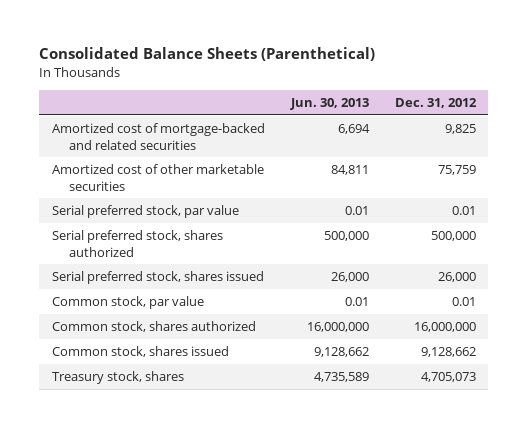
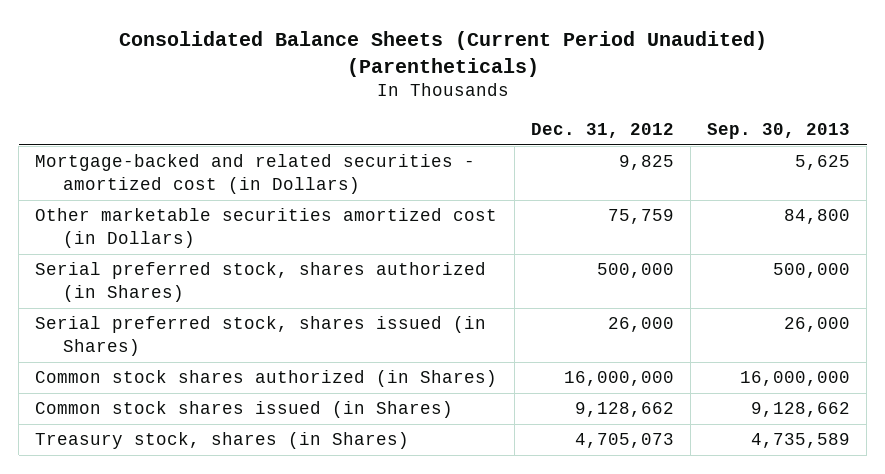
[39,47,376,62] Consolidated Balance Sheets (Parenthetical) -> [118,30,767,77] Consolidated Balance Sheets (Current Period Unaudited) (Parentheticals)
[289,98,369,111] Jun. 30, 2013 -> none
none -> [707,123,851,140] Sep. 30, 2013
[51,205,239,219] Serial preferred stock, par value -> none
[51,296,204,310] Common stock, par value -> none
[51,123,265,150] Amortized cost of mortgage-backed and related securities -> [35,154,476,194] Mortgage-backed and related securities - amortized cost (in Dollars)
[51,164,264,191] Amortized cost of other marketable securities -> [35,208,498,248] Other marketable securities amortized cost (in Dollars)
[51,230,223,257] Serial preferred stock, shares authorized -> [35,262,487,302] Serial preferred stock, shares authorized (in Shares)
[51,271,264,285] Serial preferred stock, shares issued -> [35,316,487,356] Serial preferred stock, shares issued (in Shares)
[51,321,256,333] Common stock, shares authorized -> [35,370,498,388] Common stock shares authorized (in Shares)
[51,346,229,358] Common stock, shares issued -> [35,401,454,419] Common stock shares issued (in Shares)
[51,371,184,385] Treasury stock, shares -> [35,432,410,450] Treasury stock, shares (in Shares)

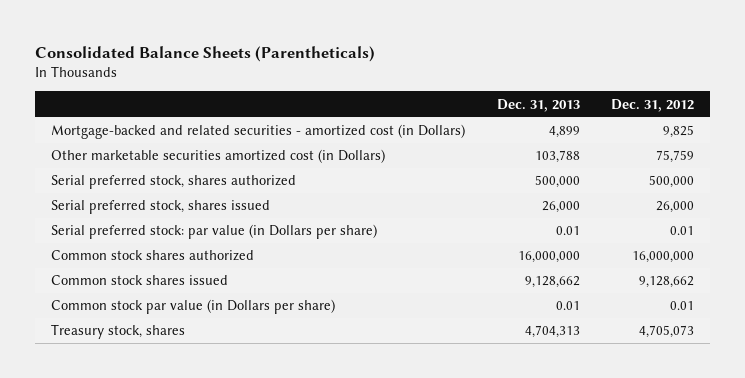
[118,30,767,77] Consolidated Balance Sheets (Current Period Unaudited) (Parentheticals) -> [35,45,376,62] Consolidated Balance Sheets (Parentheticals)
[707,123,851,140] Sep. 30, 2013 -> none
none -> [496,98,580,112] Dec. 31, 2013
[35,262,487,302] Serial preferred stock, shares authorized (in Shares) -> [50,175,296,190] Serial preferred stock, shares authorized
[35,316,487,356] Serial preferred stock, shares issued (in Shares) -> [50,200,270,215] Serial preferred stock, shares issued
none -> [50,224,377,240] Serial preferred stock: par value (in Dollars per share)
[35,370,498,388] Common stock shares authorized (in Shares) -> [50,250,254,262] Common stock shares authorized
[35,401,454,419] Common stock shares issued (in Shares) -> [50,275,228,286] Common stock shares issued
none -> [50,299,335,315] Common stock par value (in Dollars per share)
[35,432,410,450] Treasury stock, shares (in Shares) -> [50,324,185,340] Treasury stock, shares

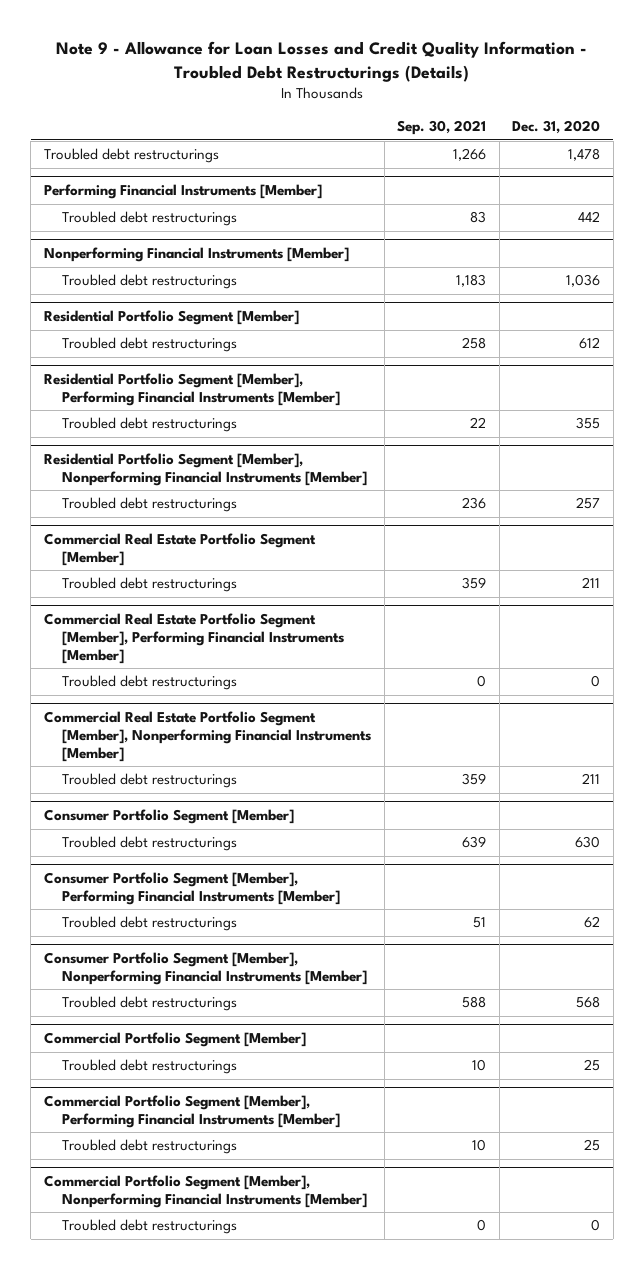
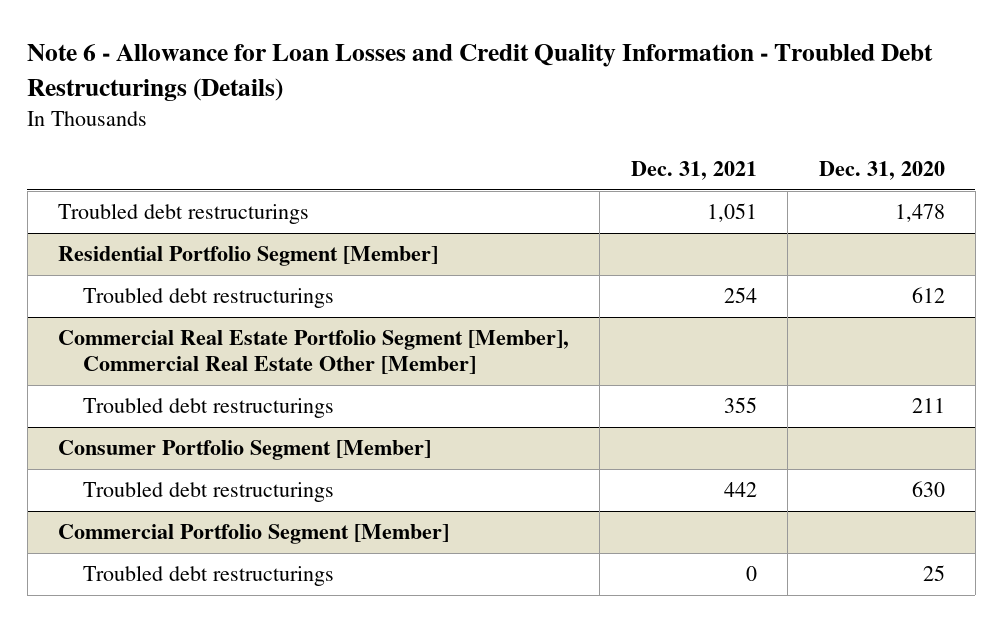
[56,41,588,82] Note 9 - Allowance for Loan Losses and Credit Quality Information - Troubled Debt Restructurings (Details) -> [27,44,934,101] Note 6 - Allowance for Loan Losses and Credit Quality Information - Troubled Debt Restructurings (Details)
[397,120,487,136] Sep. 30, 2021 -> none
none -> [630,160,757,180] Dec. 31, 2021
[44,184,323,200] Performing Financial Instruments [Member] -> none
[62,211,238,227] Troubled debt restructurings -> none
[44,247,350,263] Nonperforming Financial Instruments [Member] -> none
[62,274,238,290] Troubled debt restructurings -> none
[44,373,341,406] Residential Portfolio Segment [Member], Performing Financial Instruments [Member] -> none
[62,417,238,433] Troubled debt restructurings -> none
[44,453,368,486] Residential Portfolio Segment [Member], Nonperforming Financial Instruments [Member] -> none
[62,497,238,513] Troubled debt restructurings -> none
[62,577,238,593] Troubled debt restructurings -> none
[44,613,345,664] Commercial Real Estate Portfolio Segment [Member], Performing Financial Instruments [Member] -> none
[62,675,238,691] Troubled debt restructurings -> none
[44,711,372,762] Commercial Real Estate Portfolio Segment [Member], Nonperforming Financial Instruments [Member] -> none
[44,533,317,566] Commercial Real Estate Portfolio Segment [Member] -> [58,330,570,375] Commercial Real Estate Portfolio Segment [Member], Commercial Real Estate Other [Member]
[44,872,341,905] Consumer Portfolio Segment [Member], Performing Financial Instruments [Member] -> none
[62,916,238,932] Troubled debt restructurings -> none
[44,952,368,985] Consumer Portfolio Segment [Member], Nonperforming Financial Instruments [Member] -> none
[62,996,238,1012] Troubled debt restructurings -> none
[44,1095,341,1128] Commercial Portfolio Segment [Member], Performing Financial Instruments [Member] -> none
[62,1139,238,1155] Troubled debt restructurings -> none
[44,1175,368,1208] Commercial Portfolio Segment [Member], Nonperforming Financial Instruments [Member] -> none
[62,1219,238,1235] Troubled debt restructurings -> none

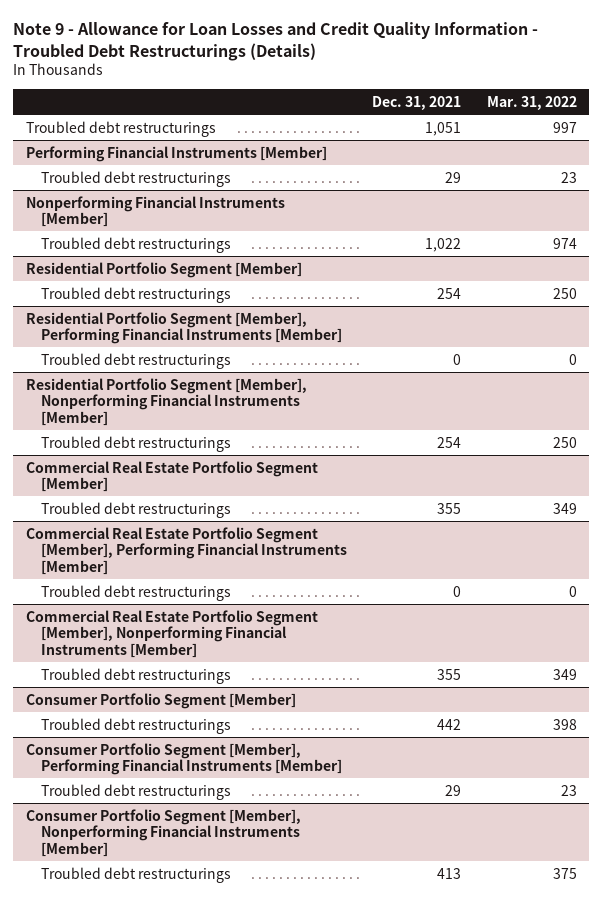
[27,44,934,101] Note 6 - Allowance for Loan Losses and Credit Quality Information - Troubled Debt Restructurings (Details) -> [12,21,538,61] Note 9 - Allowance for Loan Losses and Credit Quality Information - Troubled Debt Restructurings (Details)
[818,160,945,180] Dec. 31, 2020 -> none
none -> [486,96,577,111] Mar. 31, 2022
none -> [25,145,327,162] Performing Financial Instruments [Member]
none -> [41,170,232,187] Troubled debt restructurings
none -> [25,195,285,228] Nonperforming Financial Instruments [Member]
none -> [41,236,232,253] Troubled debt restructurings
none -> [25,311,343,345] Residential Portfolio Segment [Member], Performing Financial Instruments [Member]
none -> [41,352,232,369] Troubled debt restructurings
none -> [25,377,307,426] Residential Portfolio Segment [Member], Nonperforming Financial Instruments [Member]
none -> [41,435,232,452] Troubled debt restructurings
[58,330,570,375] Commercial Real Estate Portfolio Segment [Member], Commercial Real Estate Other [Member] -> [25,460,318,493] Commercial Real Estate Portfolio Segment [Member]
none -> [25,526,348,575] Commercial Real Estate Portfolio Segment [Member], Performing Financial Instruments [Member]
none -> [41,584,232,601] Troubled debt restructurings
none -> [25,609,318,658] Commercial Real Estate Portfolio Segment [Member], Nonperforming Financial Instruments [Member]
none -> [41,667,232,684] Troubled debt restructurings
[58,524,450,545] Commercial Portfolio Segment [Member] -> none
none -> [25,742,343,776] Consumer Portfolio Segment [Member], Performing Financial Instruments [Member]
[745,566,757,582] 0 -> [445,784,462,796] 29
none -> [25,808,301,857] Consumer Portfolio Segment [Member], Nonperforming Financial Instruments [Member]
none -> [41,866,232,883] Troubled debt restructurings

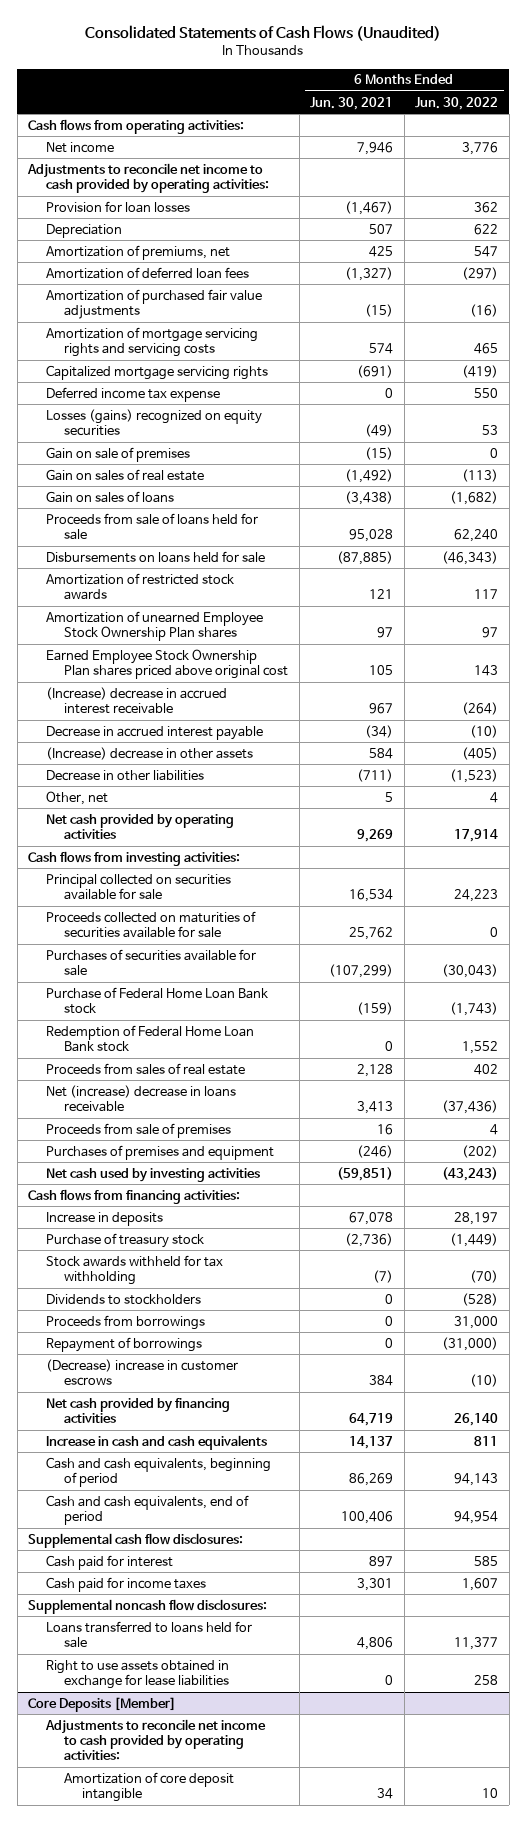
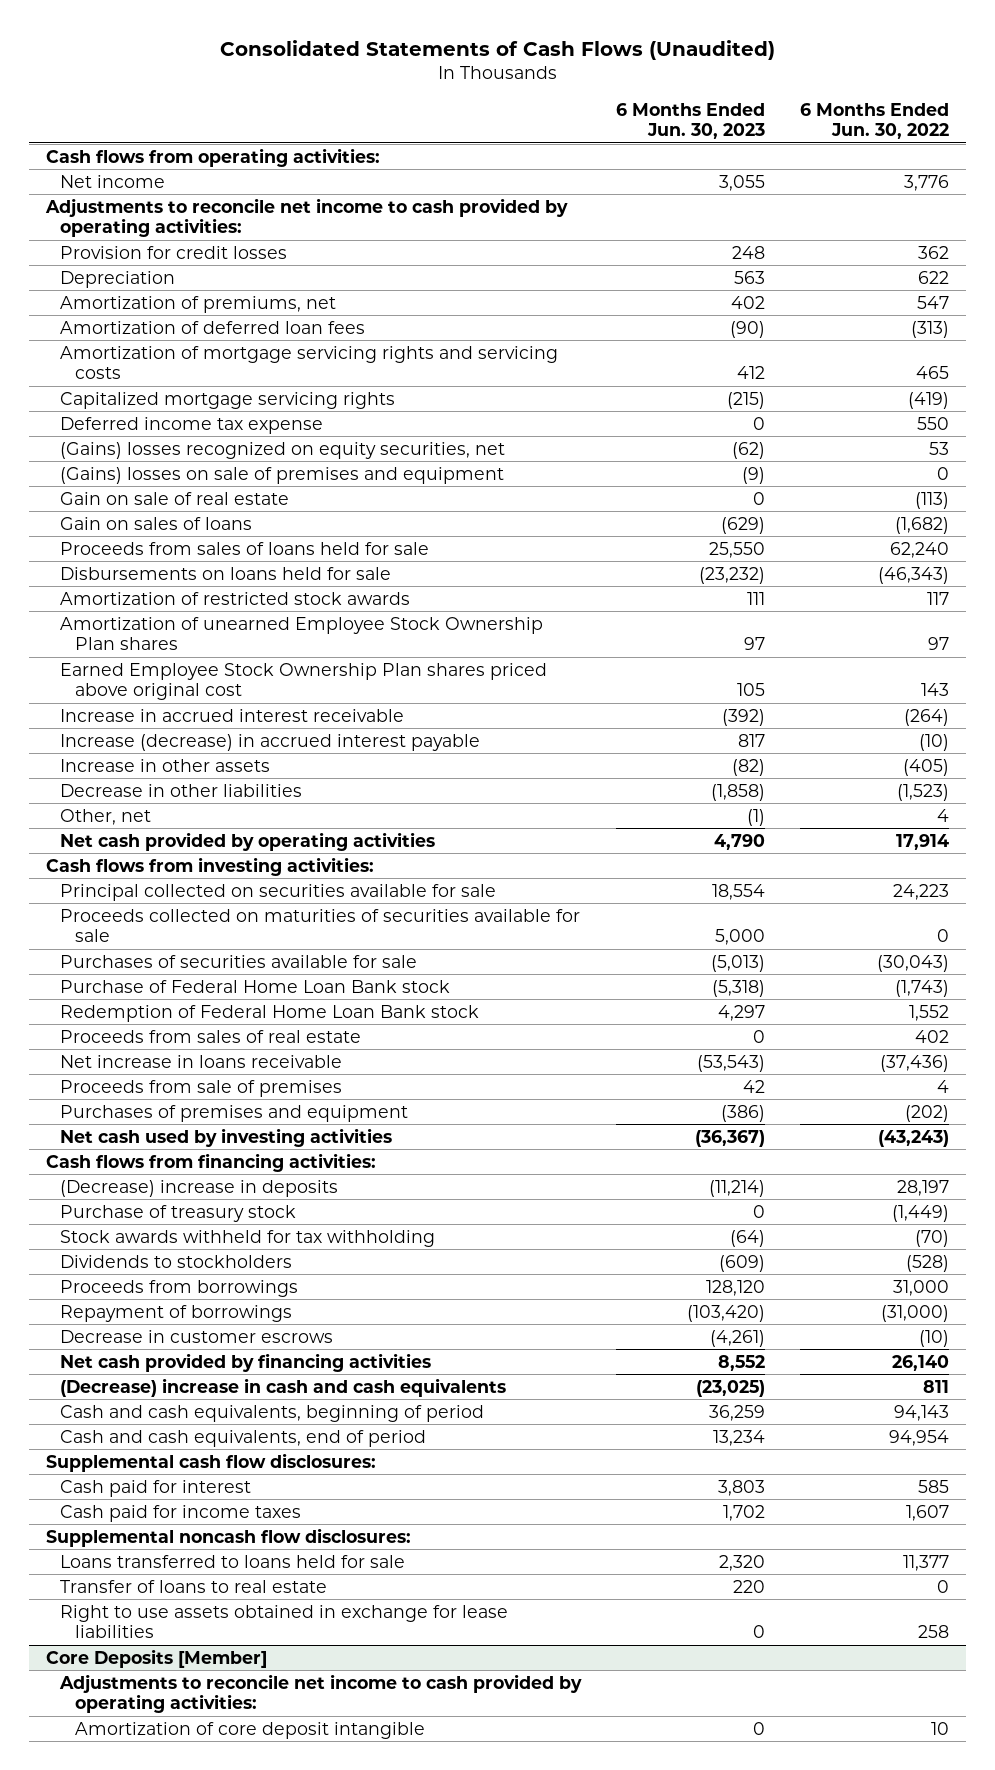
[310,96,394,110] Jun. 30, 2021 -> none
none -> [616,102,766,140] 6 Months Ended Jun. 30, 2023
[46,200,191,213] Provision for loan losses -> [60,245,288,259] Provision for credit losses
[46,288,263,320] Amortization of purchased fair value adjustments -> none
[462,266,499,280] (297) -> [910,320,949,338] (313)
[46,408,263,437] Losses (gains) recognized on equity securities -> [60,441,506,459] (Gains) losses recognized on equity securities, net
[46,446,191,462] Gain on sale of premises -> [60,466,505,484] (Gains) losses on sale of premises and equipment
[46,468,205,481] Gain on sales of real estate -> [60,491,290,505] Gain on sale of real estate
[46,512,259,541] Proceeds from sale of loans held for sale -> [60,541,430,555] Proceeds from sales of loans held for sale
[46,686,228,715] (Increase) decrease in accrued interest receivable -> [60,708,405,722] Increase in accrued interest receivable
[46,725,264,740] Decrease in accrued interest payable -> [60,733,481,751] Increase (decrease) in accrued interest payable
[46,746,254,760] (Increase) decrease in other assets -> [60,758,271,772] Increase in other assets
[46,1084,237,1113] Net (increase) decrease in loans receivable -> [60,1054,343,1068] Net increase in loans receivable
[46,1211,164,1226] Increase in deposits -> [60,1179,339,1197] (Decrease) increase in deposits
[46,1358,239,1387] (Decrease) increase in customer escrows -> [60,1329,334,1343] Decrease in customer escrows
[46,1434,268,1450] Increase in cash and cash equivalents -> [60,1377,507,1397] (Decrease) increase in cash and cash equivalents
none -> [60,1579,328,1593] Transfer of loans to real estate

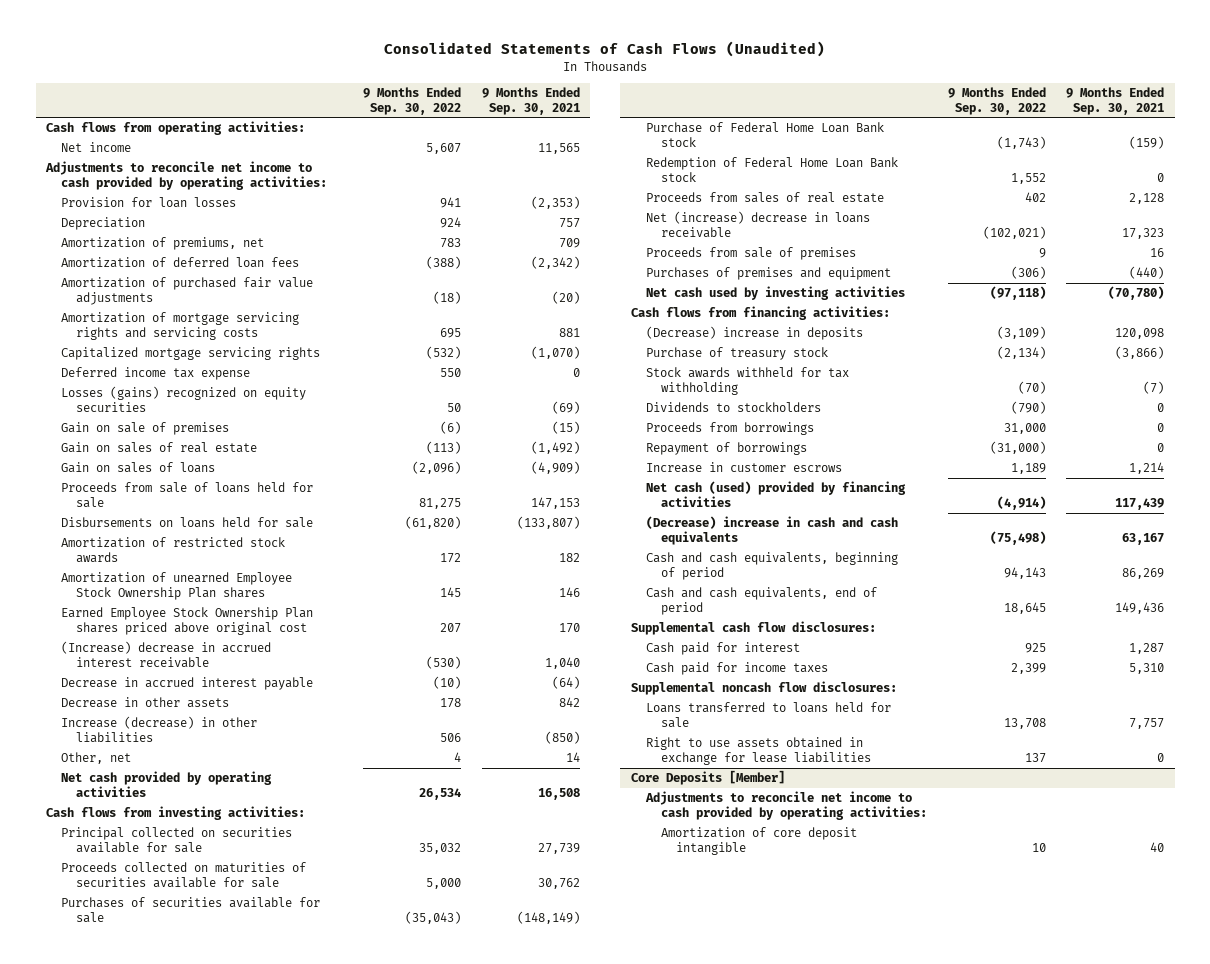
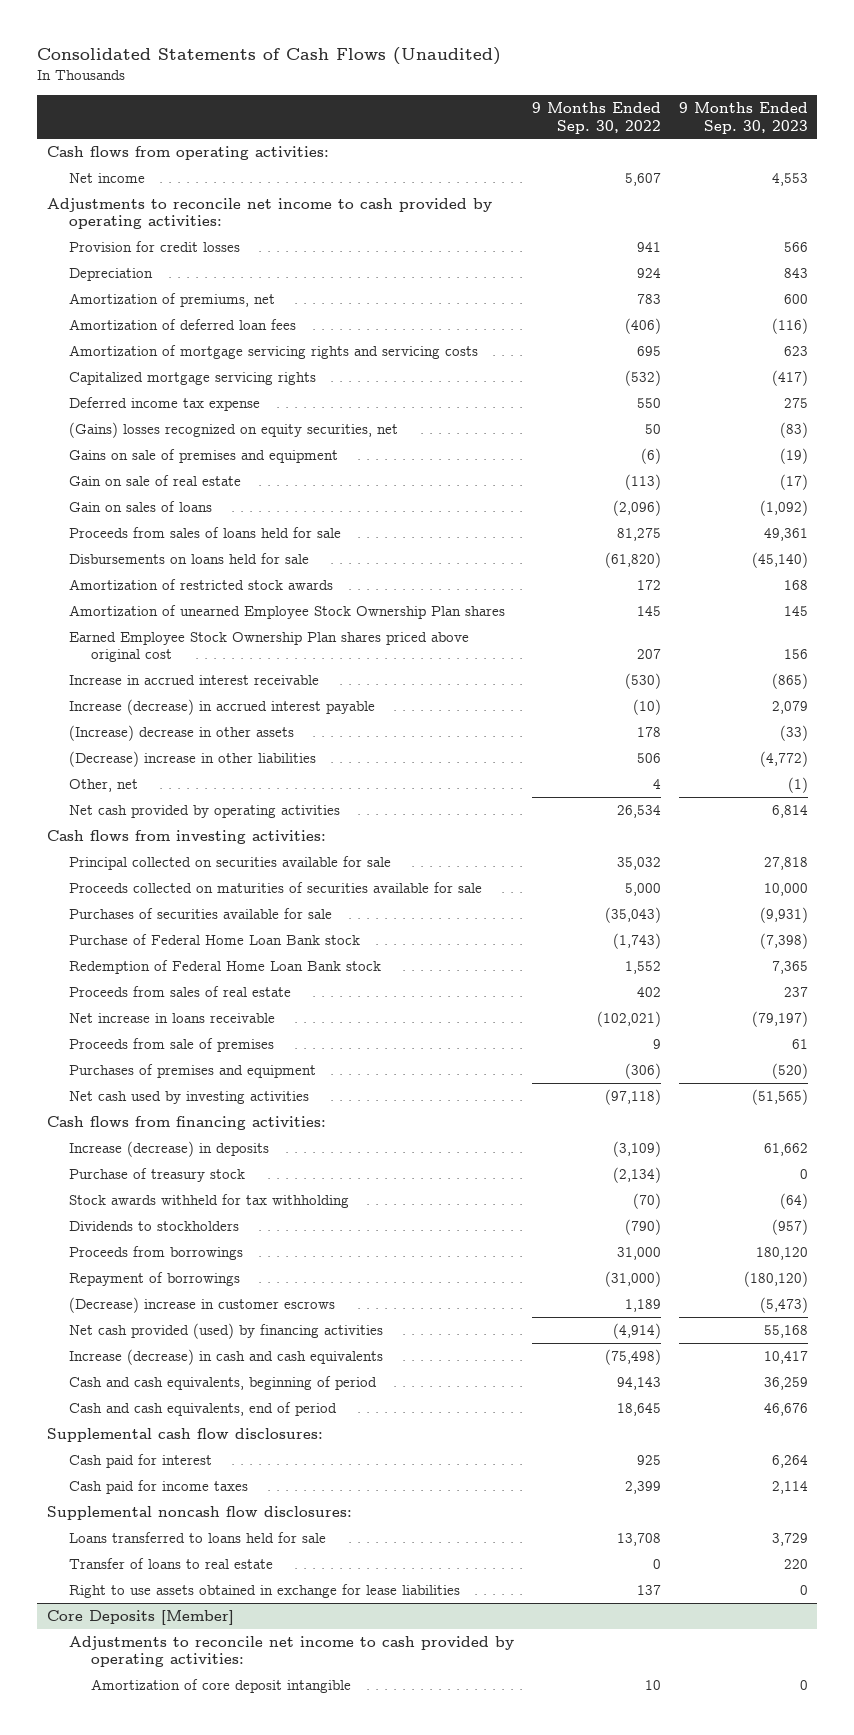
[481,86,580,115] 9 Months Ended Sep. 30, 2021 -> none
none -> [678,102,808,134] 9 Months Ended Sep. 30, 2023
[61,197,237,209] Provision for loan losses -> [68,240,240,252] Provision for credit losses
[61,277,314,306] Amortization of purchased fair value adjustments -> none
[426,256,462,270] (388) -> [624,317,661,334] (406)
[61,386,307,413] Losses (gains) recognized on equity securities -> [68,421,398,438] (Gains) losses recognized on equity securities, net
[61,422,230,436] Gain on sale of premises -> [68,448,338,463] Gains on sale of premises and equipment
[61,442,258,454] Gain on sales of real estate -> [68,474,241,486] Gain on sale of real estate
[61,482,314,509] Proceeds from sale of loans held for sale -> [68,526,341,538] Proceeds from sales of loans held for sale
[61,641,272,669] (Increase) decrease in accrued interest receivable -> [68,674,319,685] Increase in accrued interest receivable
[61,677,314,691] Decrease in accrued interest payable -> [68,698,375,715] Increase (decrease) in accrued interest payable
[61,697,230,709] Decrease in other assets -> [68,724,294,741] (Increase) decrease in other assets
[61,716,258,744] Increase (decrease) in other liabilities -> [68,750,316,767] (Decrease) increase in other liabilities
[645,211,870,239] Net (increase) decrease in loans receivable -> [68,1012,275,1023] Net increase in loans receivable
[645,326,863,341] (Decrease) increase in deposits -> [68,1140,269,1157] Increase (decrease) in deposits
[645,462,842,474] Increase in customer escrows -> [68,1296,335,1313] (Decrease) increase in customer escrows
[645,481,906,508] Net cash (used) provided by financing activities -> [68,1322,383,1339] Net cash provided (used) by financing activities
[645,516,898,546] (Decrease) increase in cash and cash equivalents -> [68,1348,383,1365] Increase (decrease) in cash and cash equivalents
none -> [68,1557,273,1569] Transfer of loans to real estate

